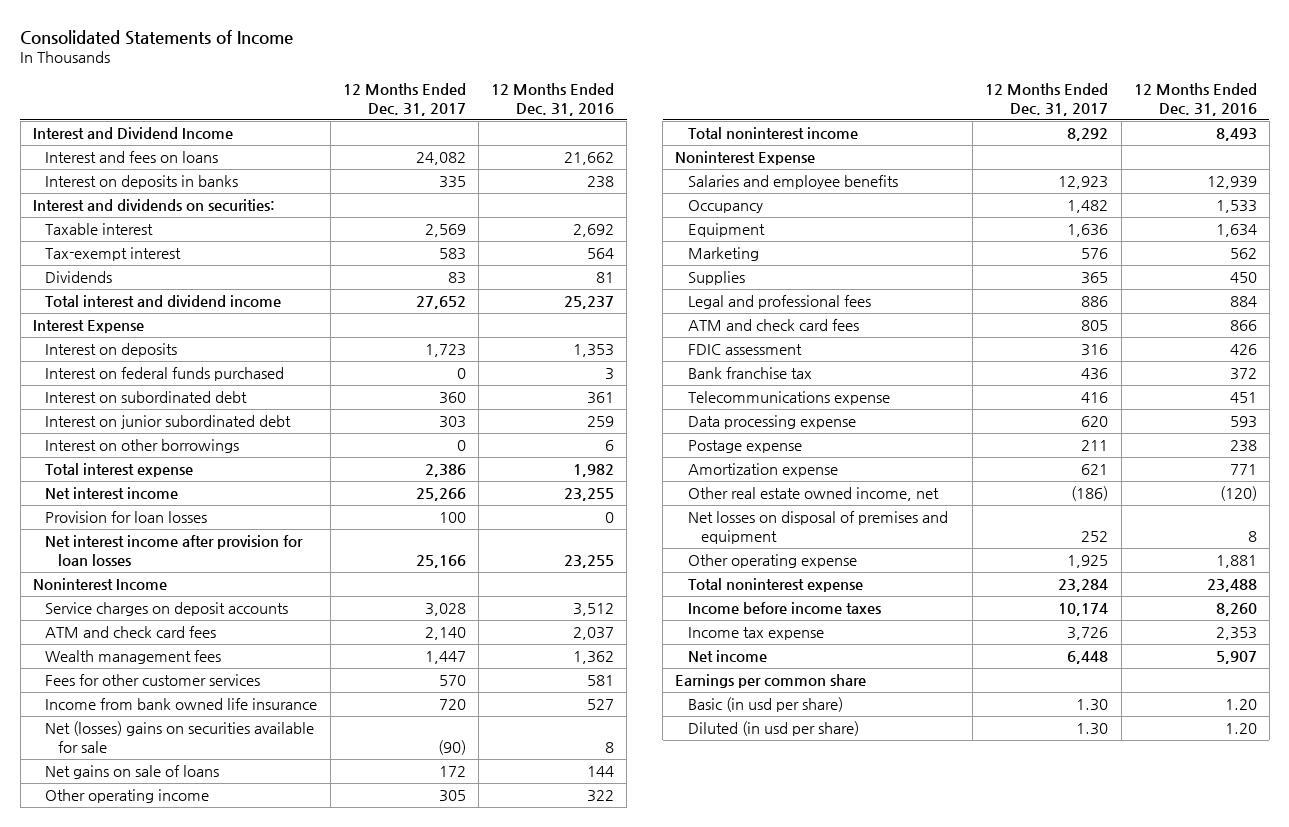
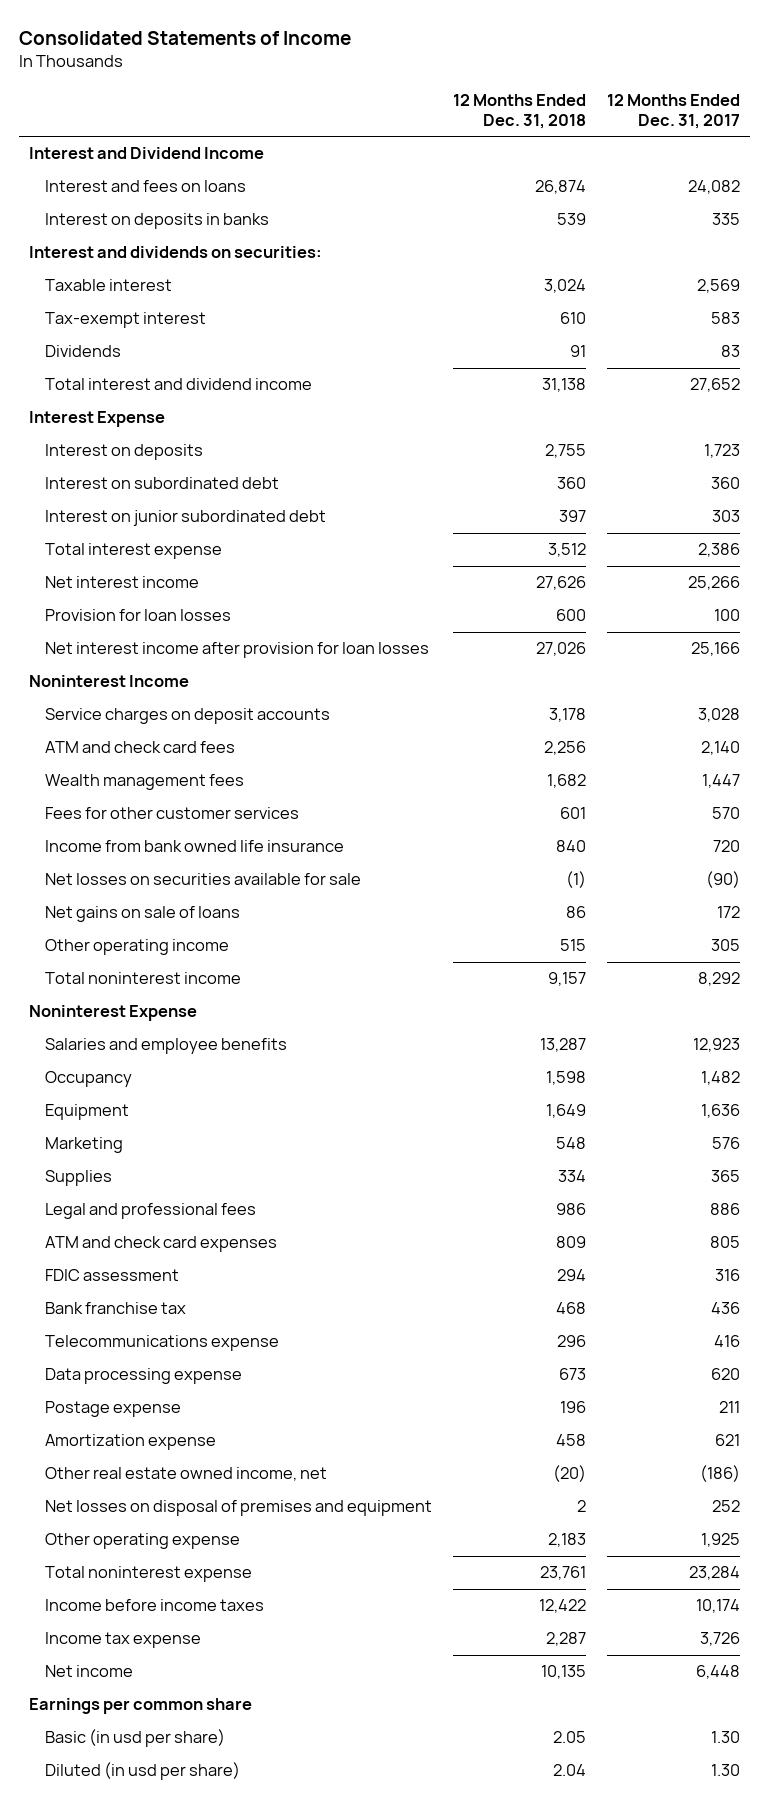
[490,82,614,116] 12 Months Ended Dec. 31, 2016 -> none
none -> [452,93,586,130] 12 Months Ended Dec. 31, 2018
[45,367,285,382] Interest on federal funds purchased -> none
[45,439,240,454] Interest on other borrowings -> none
[45,721,315,754] Net (losses) gains on securities available for sale -> [45,873,362,886] Net losses on securities available for sale
[688,319,860,332] ATM and check card fees -> [45,1236,278,1253] ATM and check card expenses

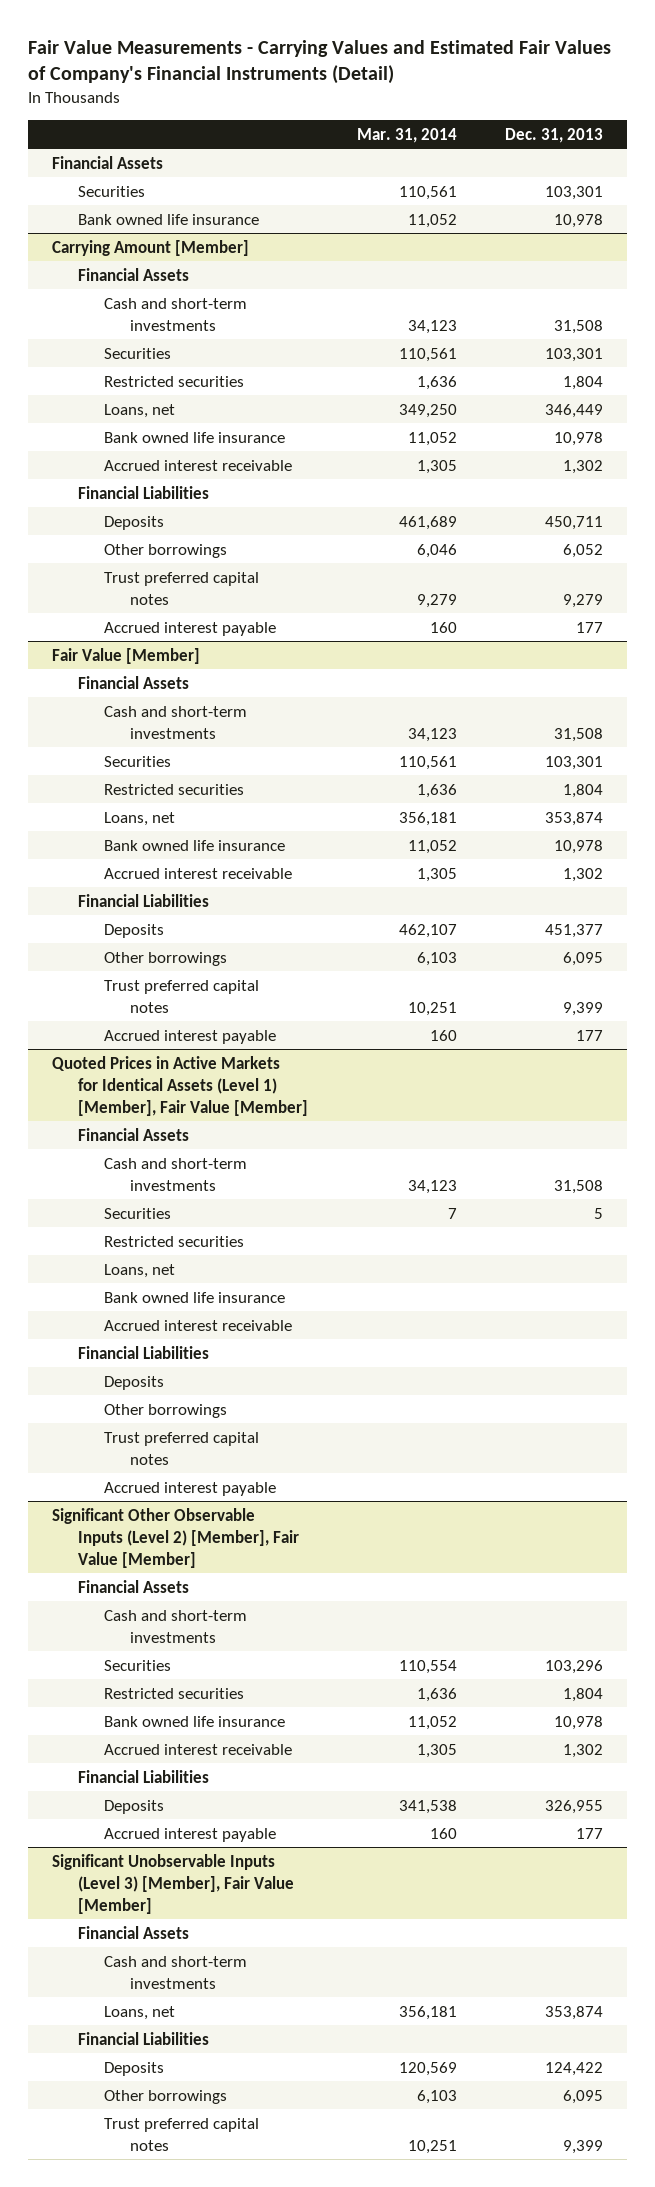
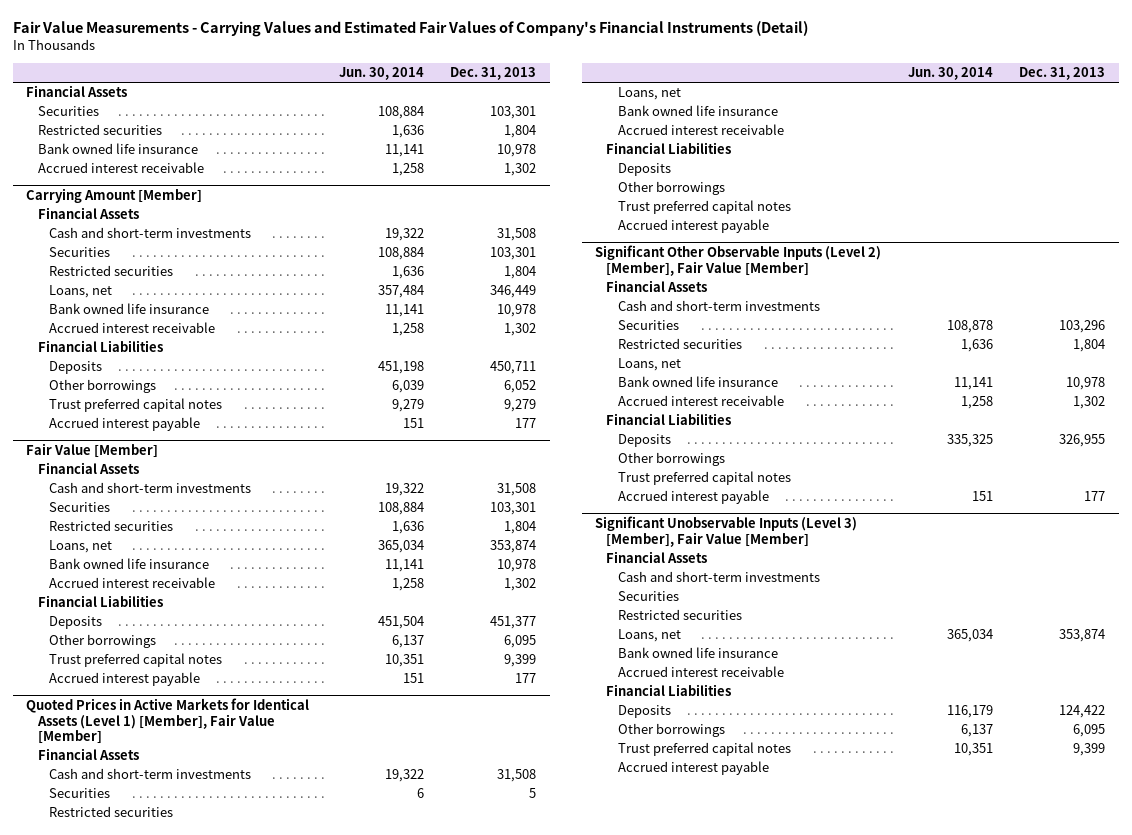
[356,127,457,143] Mar. 31, 2014 -> none
none -> [338,67,424,81] Jun. 30, 2014
none -> [37,124,162,136] Restricted securities
none -> [37,162,204,174] Accrued interest receivable
none -> [617,358,681,372] Loans, net
none -> [617,452,725,467] Other borrowings
none -> [617,471,791,486] Trust preferred capital notes
none -> [617,591,679,602] Securities
none -> [617,609,742,621] Restricted securities
none -> [617,647,778,659] Bank owned life insurance
none -> [617,666,784,678] Accrued interest receivable
none -> [617,761,769,776] Accrued interest payable

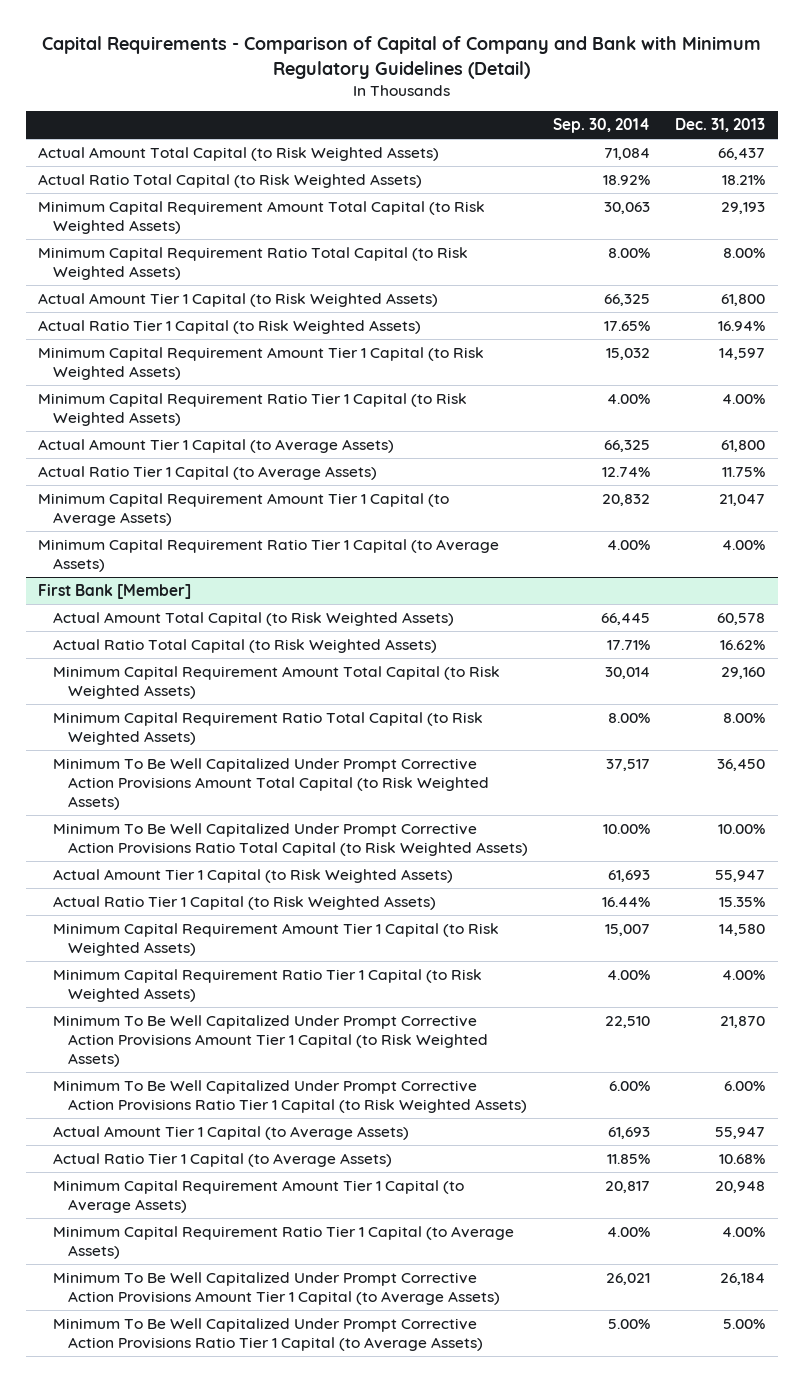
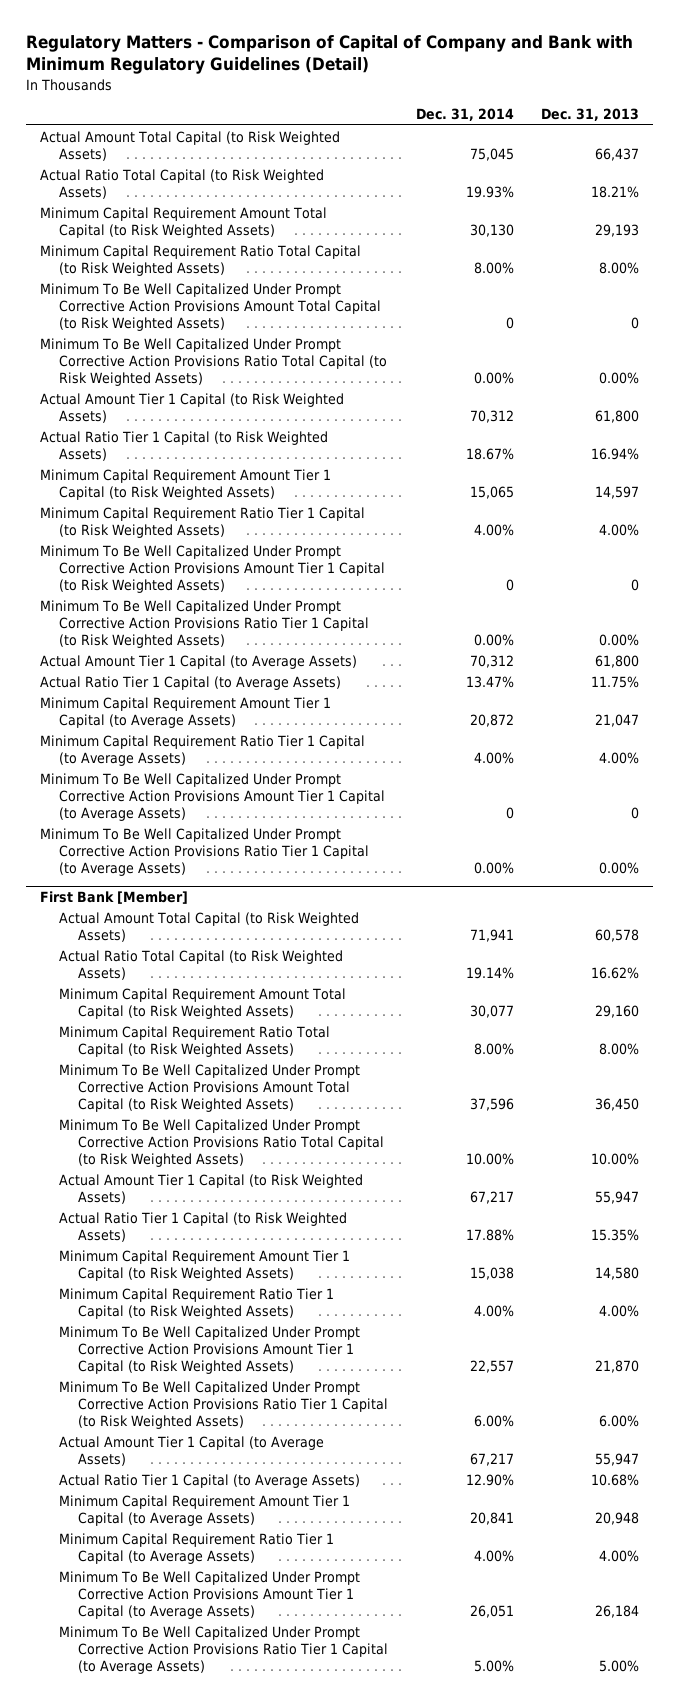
[41,36,761,79] Capital Requirements - Comparison of Capital of Company and Bank with Minimum Regulatory Guidelines (Detail) -> [26,35,634,75] Regulatory Matters - Comparison of Capital of Company and Bank with Minimum Regulatory Guidelines (Detail)
[552,118,650,134] Sep. 30, 2014 -> none
none -> [415,108,514,122] Dec. 31, 2014
none -> [39,282,382,331] Minimum To Be Well Capitalized Under Prompt Corrective Action Provisions Amount Total Capital (to Risk Weighted Assets)
none -> [39,337,388,386] Minimum To Be Well Capitalized Under Prompt Corrective Action Provisions Ratio Total Capital (to Risk Weighted Assets)
none -> [39,544,386,593] Minimum To Be Well Capitalized Under Prompt Corrective Action Provisions Amount Tier 1 Capital (to Risk Weighted Assets)
none -> [39,599,370,648] Minimum To Be Well Capitalized Under Prompt Corrective Action Provisions Ratio Tier 1 Capital (to Risk Weighted Assets)
none -> [39,772,386,821] Minimum To Be Well Capitalized Under Prompt Corrective Action Provisions Amount Tier 1 Capital (to Average Assets)
none -> [39,827,370,876] Minimum To Be Well Capitalized Under Prompt Corrective Action Provisions Ratio Tier 1 Capital (to Average Assets)

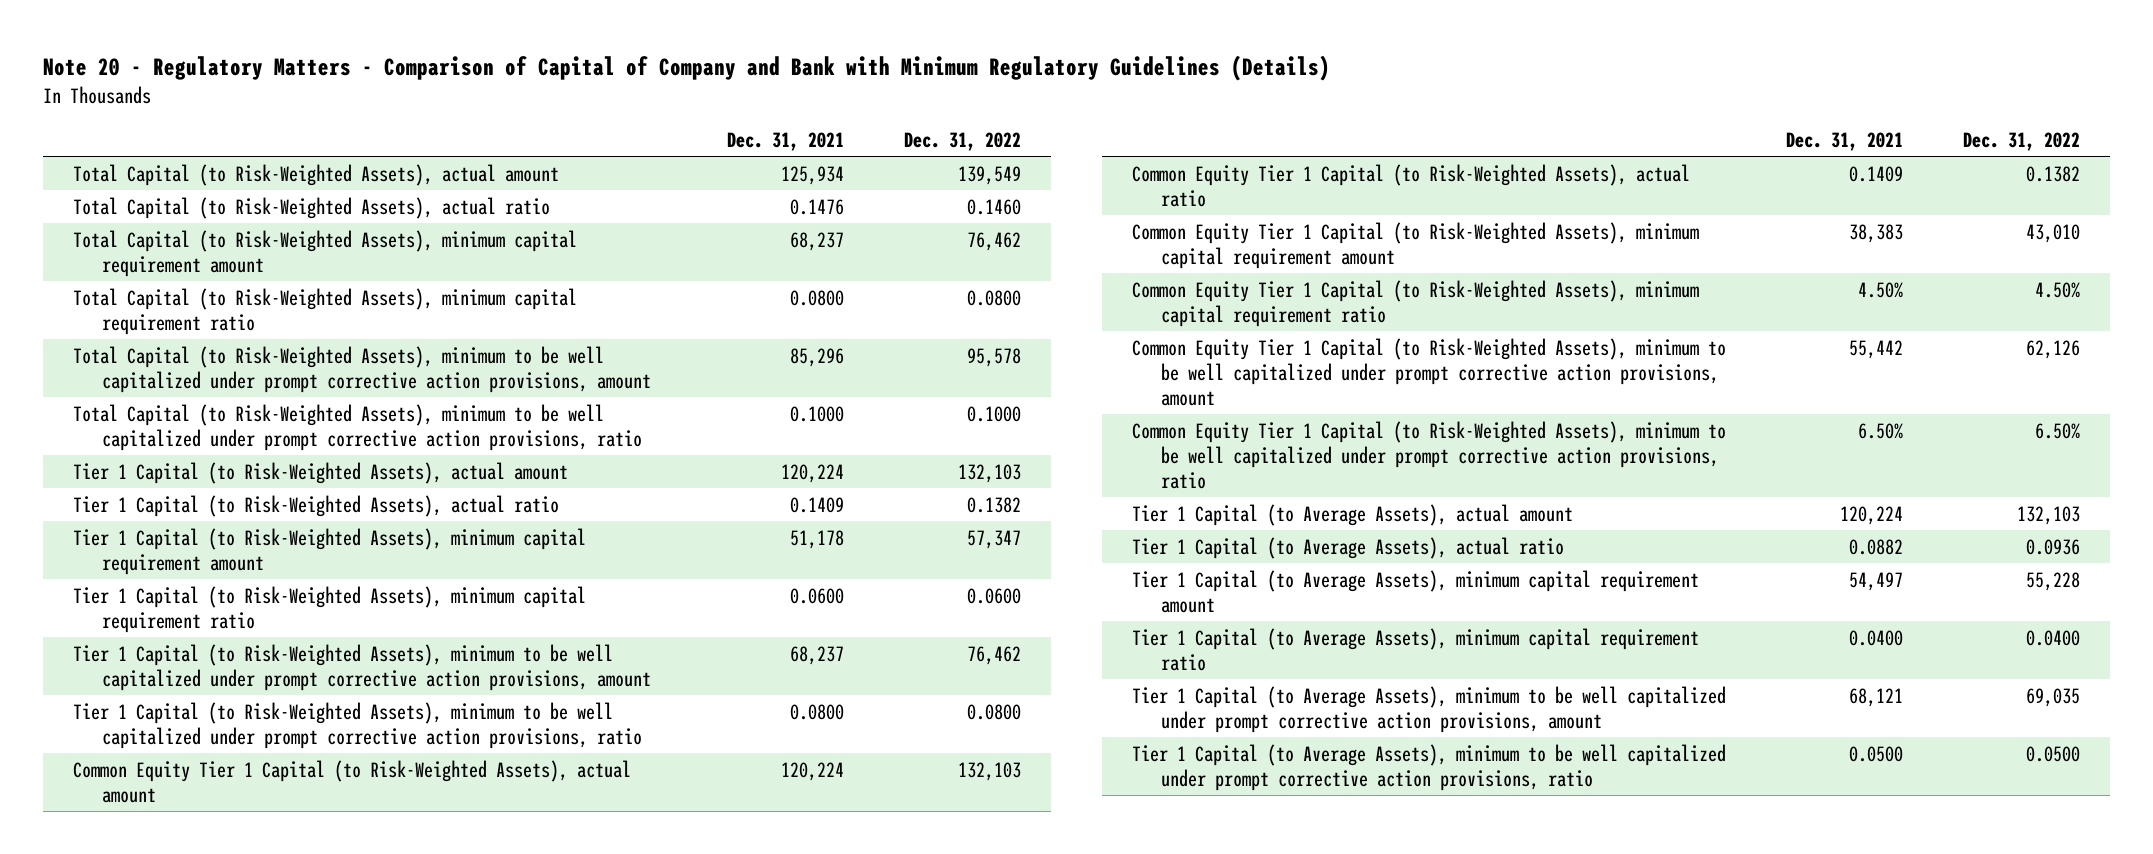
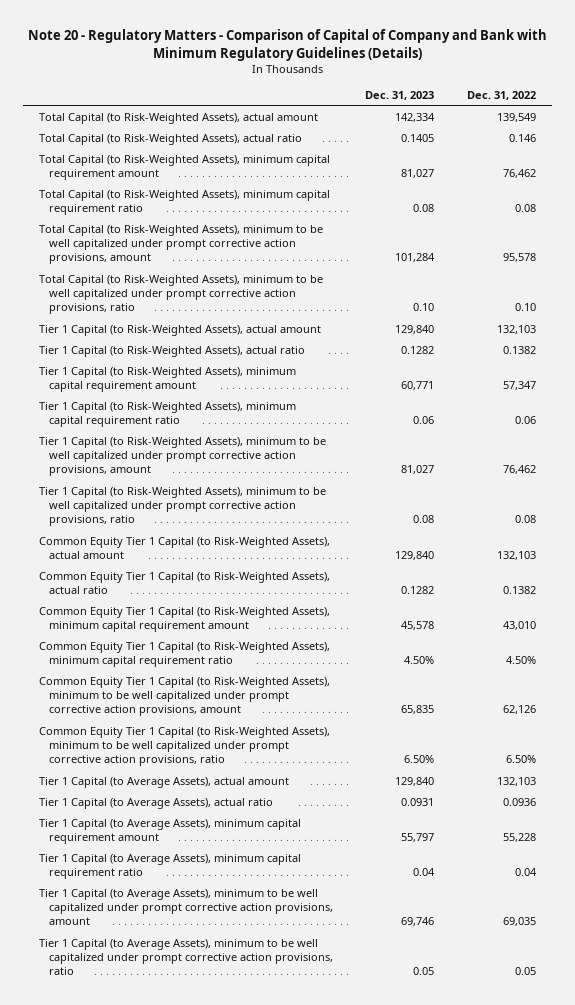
[726,131,844,151] Dec. 31, 2021 -> none
none -> [365,90,435,100] Dec. 31, 2023
[966,198,1021,215] 0.1460 -> [508,133,536,142] 0.146
[966,289,1021,306] 0.0800 -> [514,203,536,212] 0.08
[966,405,1021,422] 0.1000 -> [514,302,536,311] 0.10
[966,587,1021,604] 0.0600 -> [514,415,536,424] 0.06
[966,703,1021,720] 0.0800 -> [514,514,536,523] 0.08
[2025,629,2080,646] 0.0400 -> [514,867,537,876] 0.04
[2025,745,2080,762] 0.0500 -> [514,966,536,975] 0.05

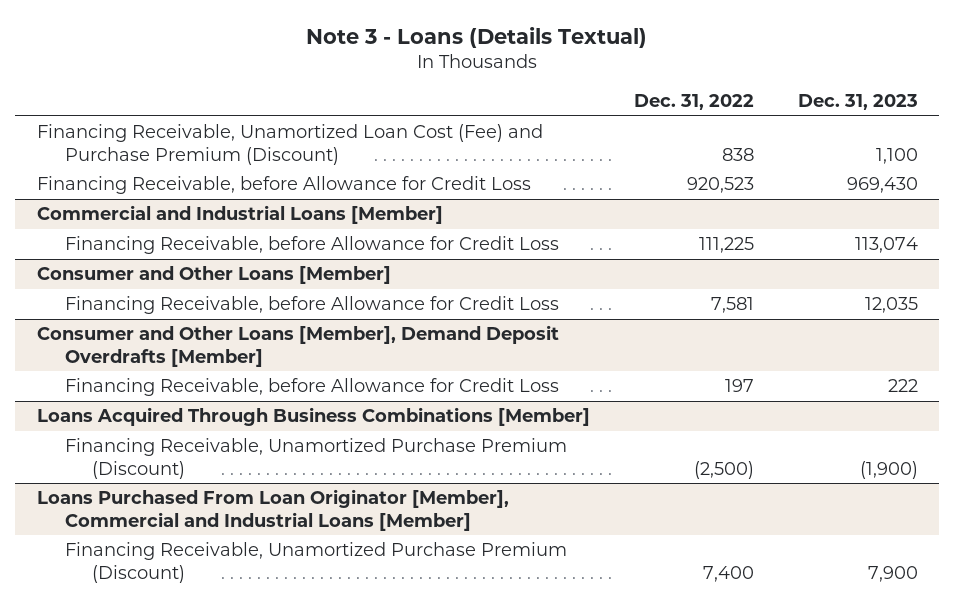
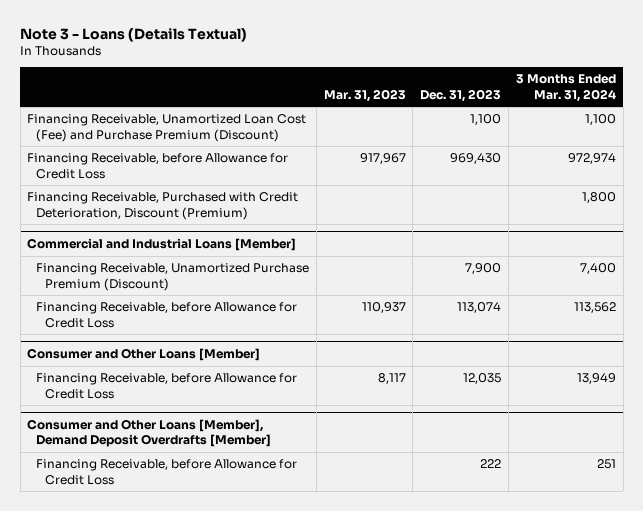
[633,94,754,111] Dec. 31, 2022 -> none
none -> [323,88,406,102] Mar. 31, 2023
none -> [515,74,616,102] 3 Months Ended Mar. 31, 2024
none -> [27,192,299,220] Financing Receivable, Purchased with Credit Deterioration, Discount (Premium)
none -> [36,263,310,291] Financing Receivable, Unamortized Purchase Premium (Discount)
[37,407,591,427] Loans Acquired Through Business Combinations [Member] -> none
[64,438,567,479] Financing Receivable, Unamortized Purchase Premium (Discount) -> none
[37,489,510,531] Loans Purchased From Loan Originator [Member], Commercial and Industrial Loans [Member] -> none
[64,542,567,583] Financing Receivable, Unamortized Purchase Premium (Discount) -> none

